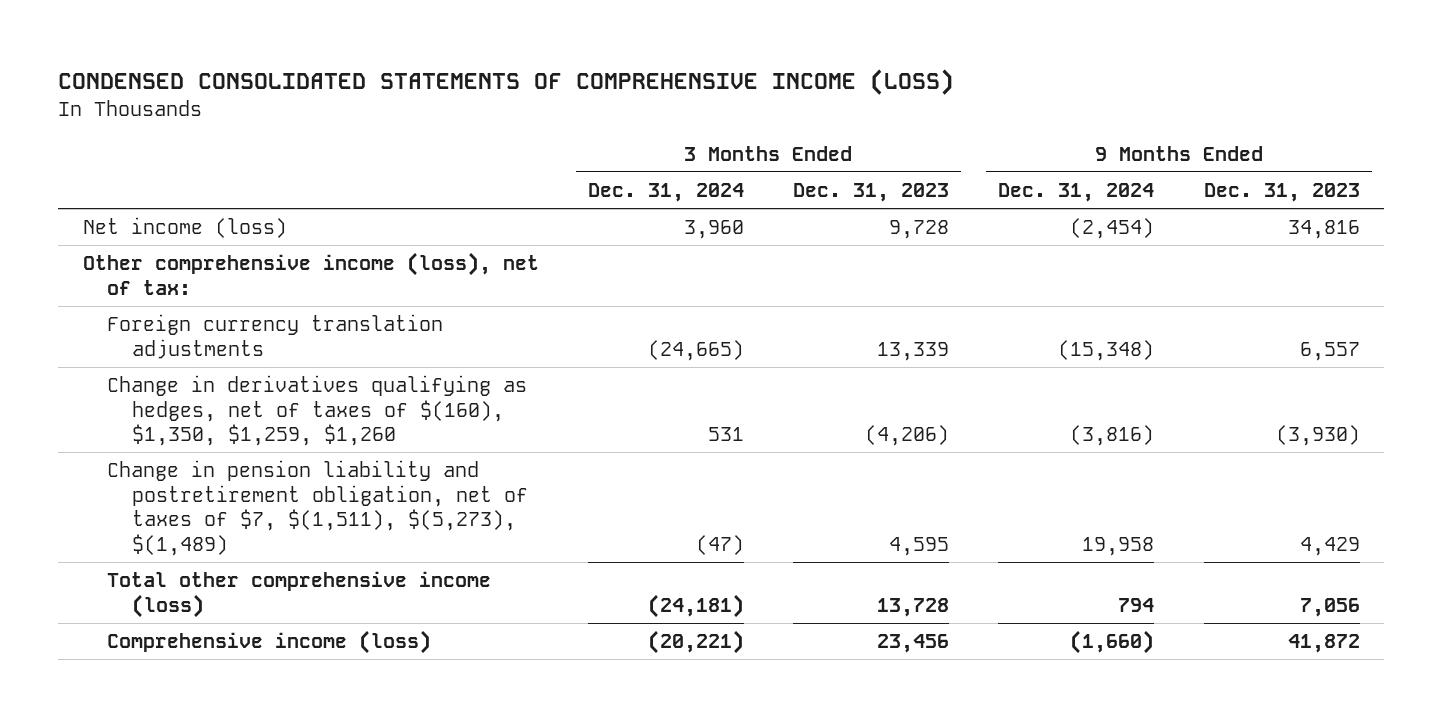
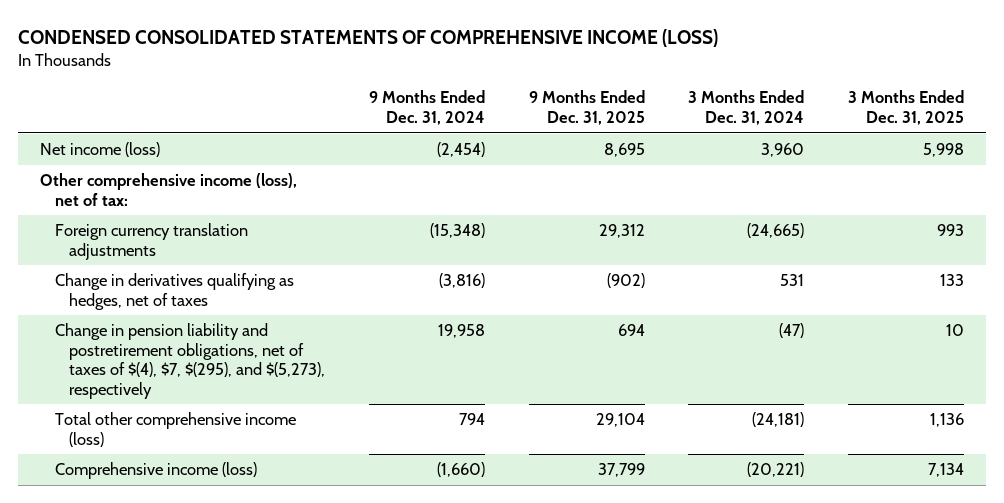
[793,183,950,203] Dec. 31, 2023 -> none
[1203,183,1360,203] Dec. 31, 2023 -> none
none -> [528,90,645,126] 9 Months Ended Dec. 31, 2025
none -> [847,90,964,126] 3 Months Ended Dec. 31, 2025
[107,375,528,447] Change in derivatives qualifying as hedges, net of taxes of $(160), $1,350, $1,259, $1,260 -> [54,273,294,310] Change in derivatives qualifying as hedges, net of taxes
[107,460,528,556] Change in pension liability and postretirement obligation, net of taxes of $7, $(1,511), $(5,273), $(1,489) -> [54,323,326,399] Change in pension liability and postretirement obligations, net of taxes of $(4), $7, $(295), and $(5,273), respectively

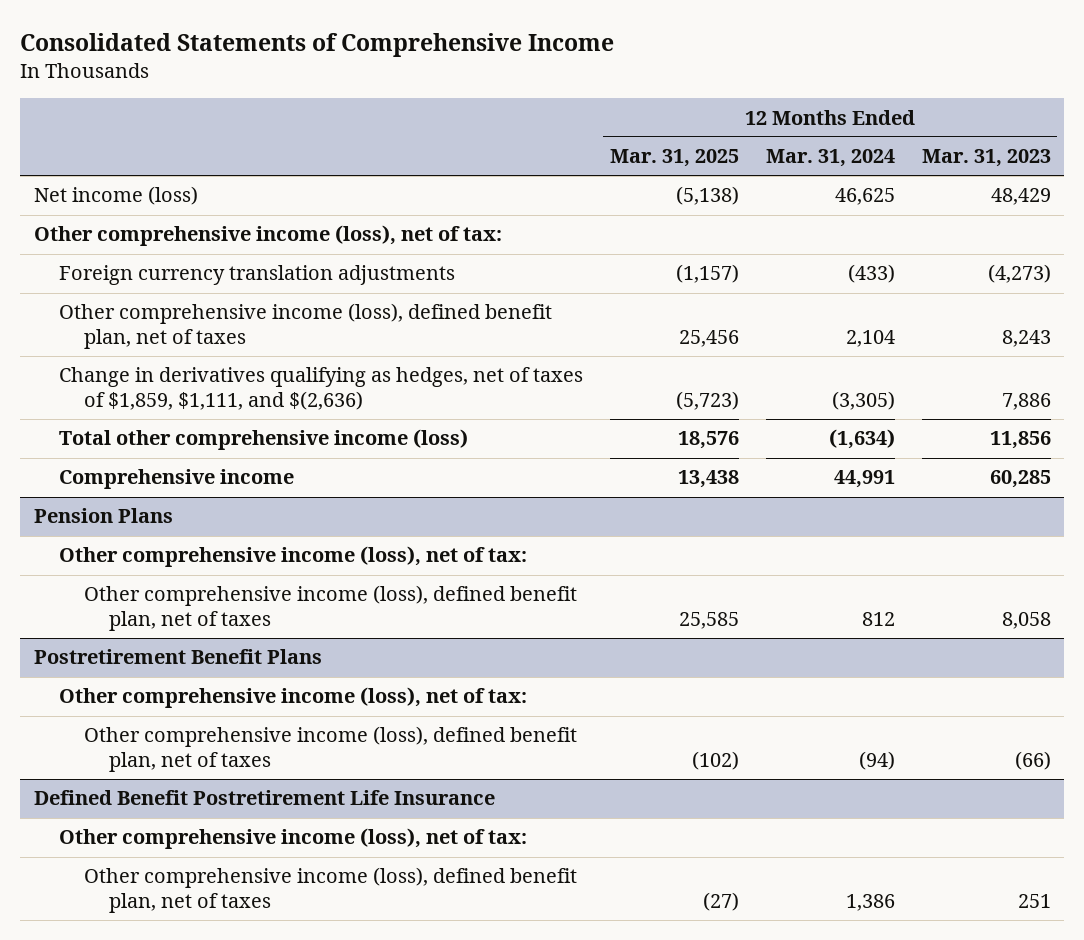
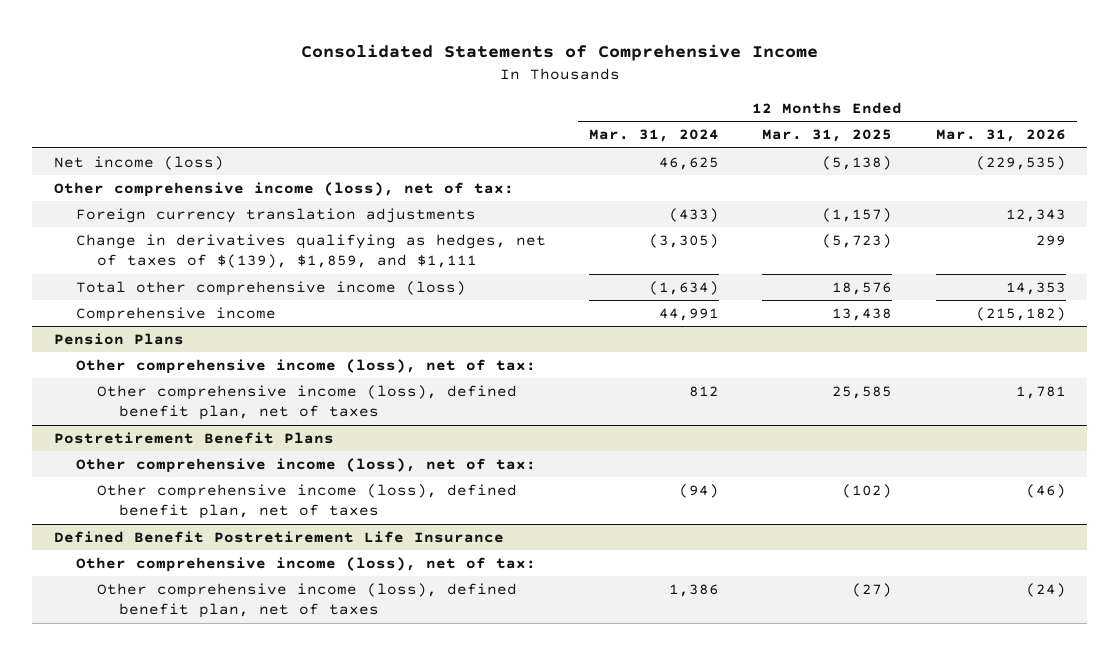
[921,149,1051,168] Mar. 31, 2023 -> none
none -> [935,129,1066,143] Mar. 31, 2026
[58,303,552,349] Other comprehensive income (loss), defined benefit plan, net of taxes -> none
[58,367,583,410] Change in derivatives qualifying as hedges, net of taxes of $1,859, $1,111, and $(2,636) -> [75,233,546,269] Change in derivatives qualifying as hedges, net of taxes of $(139), $1,859, and $1,111

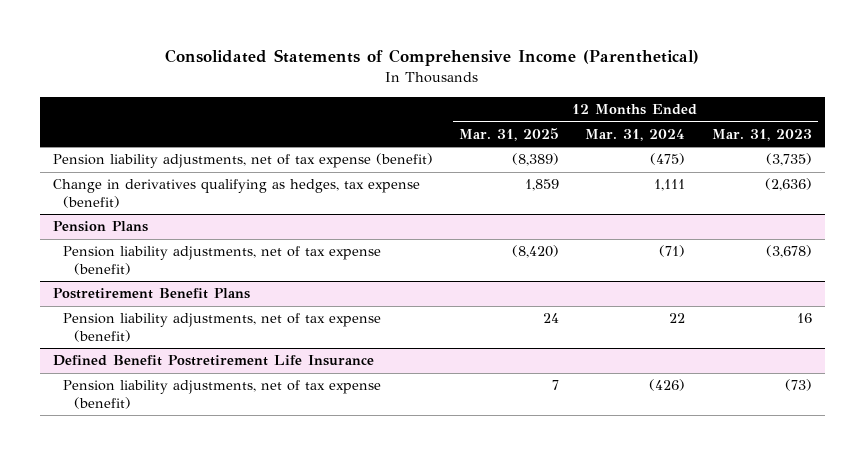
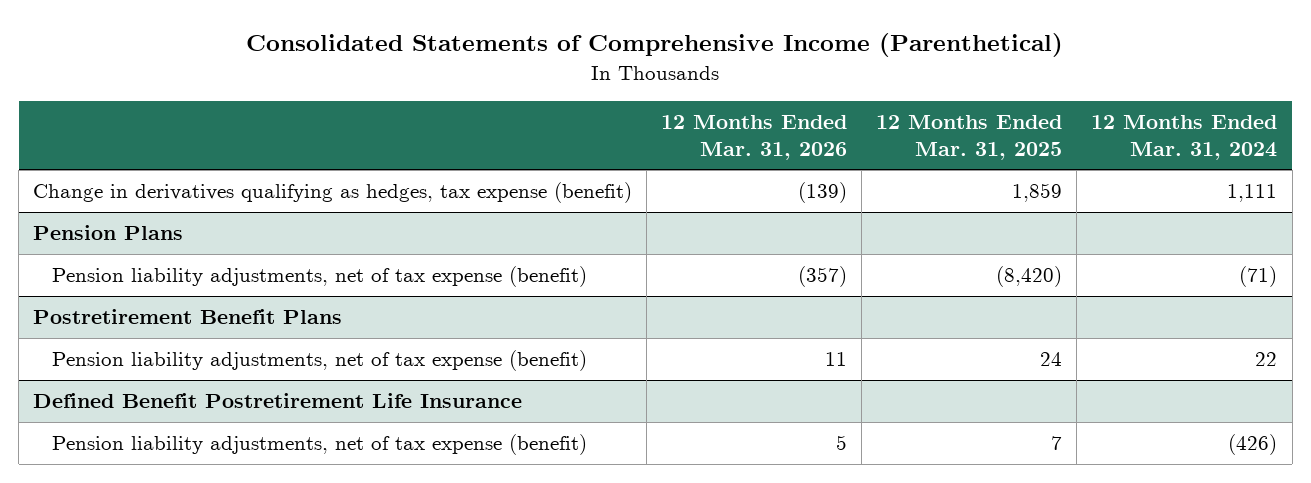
[711,128,812,141] Mar. 31, 2023 -> none
none -> [661,114,848,160] 12 Months Ended Mar. 31, 2026
[52,153,433,169] Pension liability adjustments, net of tax expense (benefit) -> none

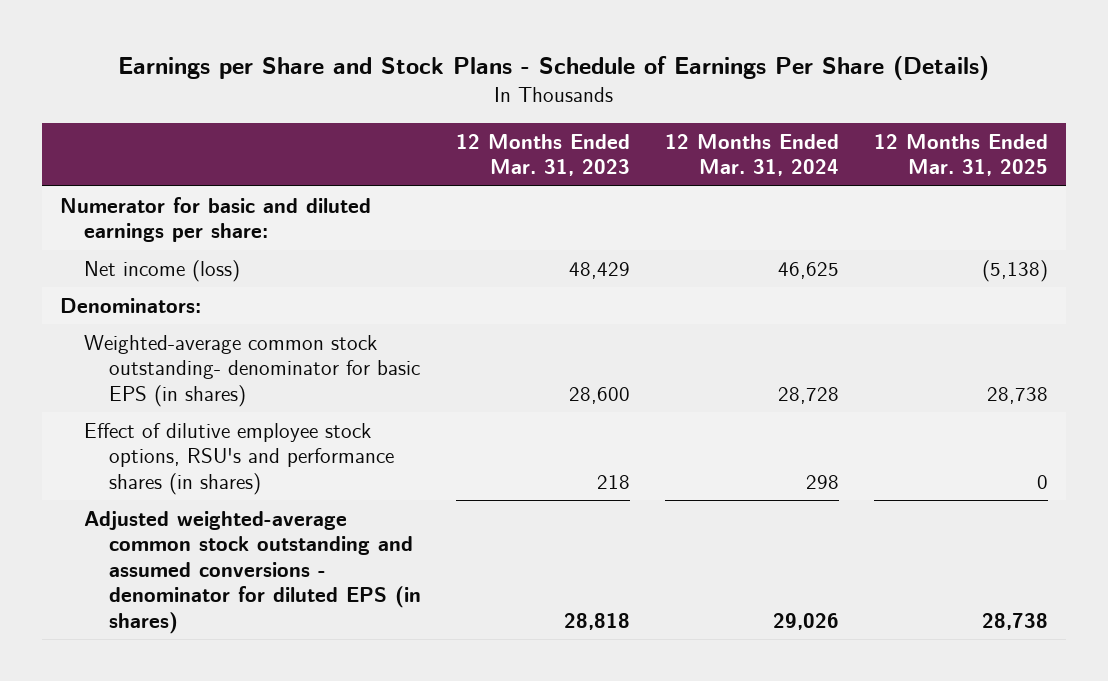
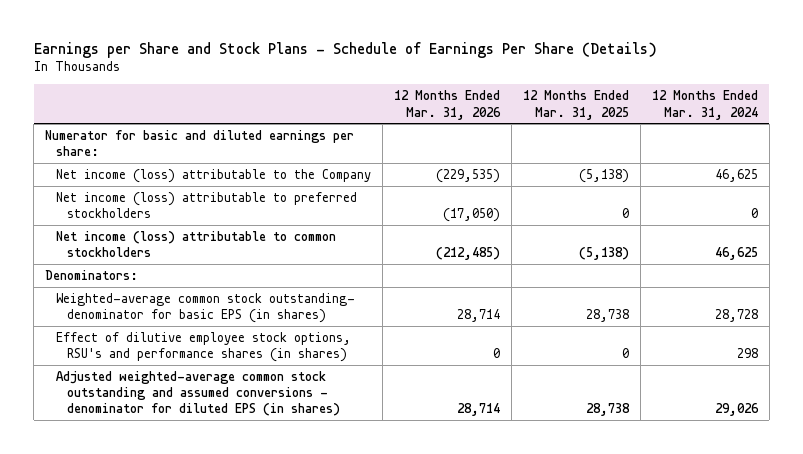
[455,133,630,177] 12 Months Ended Mar. 31, 2023 -> none
none -> [394,90,502,120] 12 Months Ended Mar. 31, 2026
[84,259,241,282] Net income (loss) -> [56,168,372,183] Net income (loss) attributable to the Company
none -> [56,191,358,219] Net income (loss) attributable to preferred stockholders
none -> [56,230,337,258] Net income (loss) attributable to common stockholders

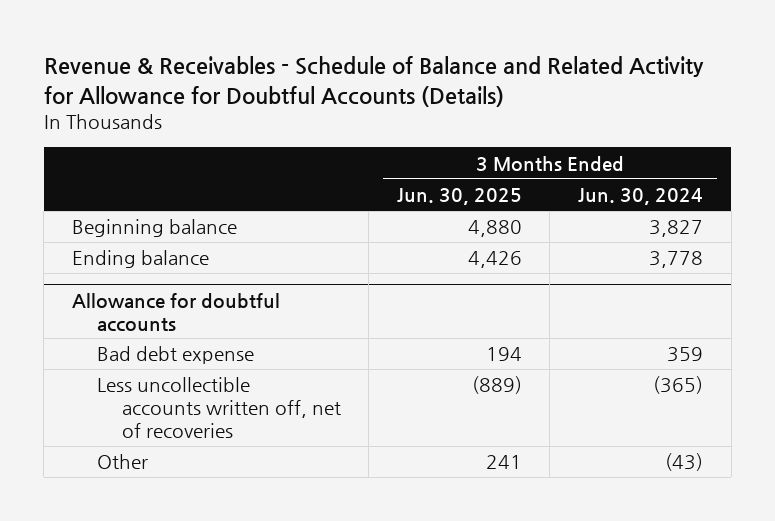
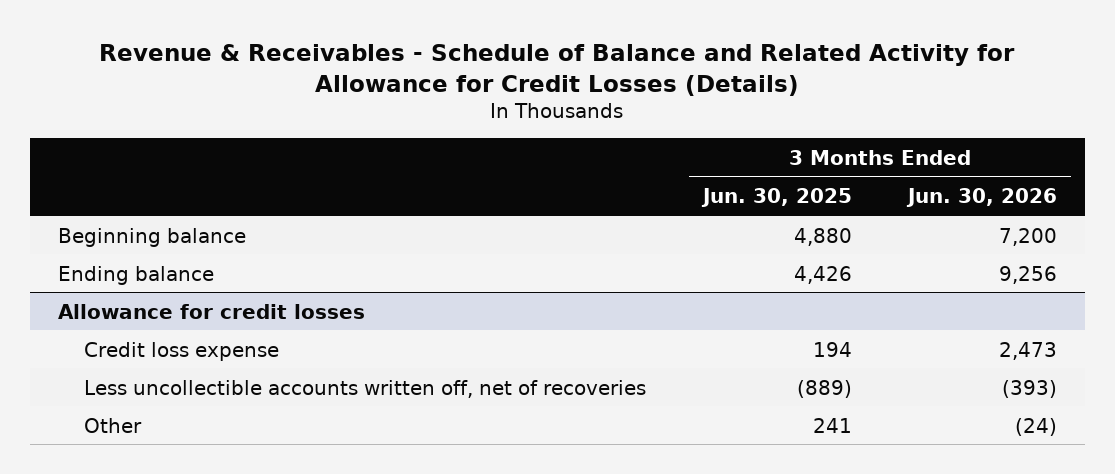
[43,56,704,107] Revenue & Receivables - Schedule of Balance and Related Activity for Allowance for Doubtful Accounts (Details) -> [99,43,1016,96] Revenue & Receivables - Schedule of Balance and Related Activity for Allowance for Credit Losses (Details)
[578,188,704,206] Jun. 30, 2024 -> none
none -> [905,188,1057,208] Jun. 30, 2026
[71,292,280,332] Allowance for doubtful accounts -> [57,303,365,319] Allowance for credit losses
[96,346,254,365] Bad debt expense -> [84,341,280,361] Credit loss expense

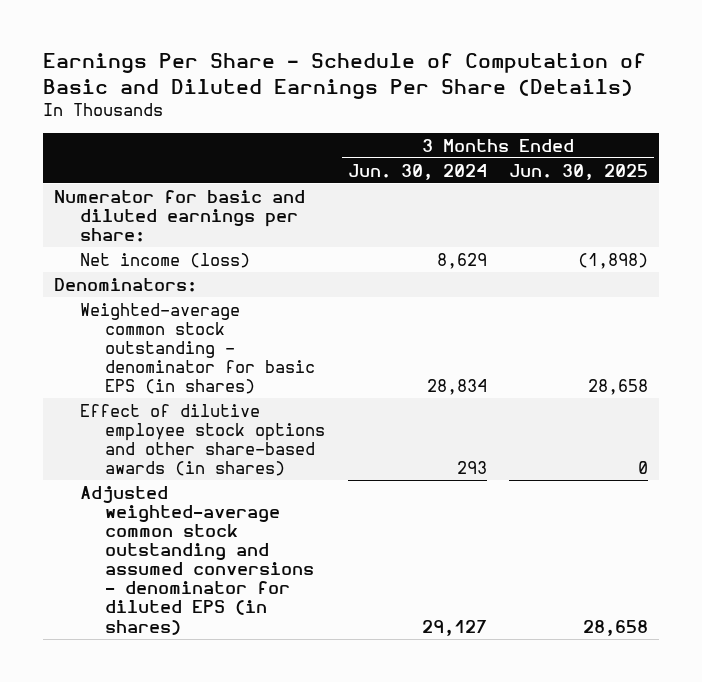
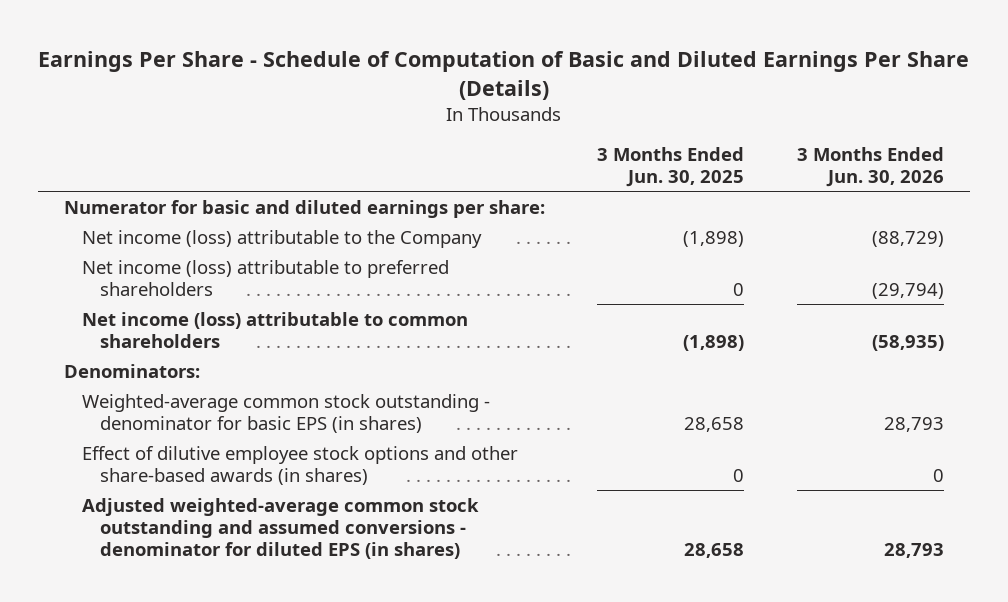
[347,163,487,180] Jun. 30, 2024 -> none
none -> [796,147,944,188] 3 Months Ended Jun. 30, 2026
[79,252,250,268] Net income (loss) -> [82,229,483,248] Net income (loss) attributable to the Company
none -> [82,259,450,296] Net income (loss) attributable to preferred shareholders
none -> [82,311,469,348] Net income (loss) attributable to common shareholders

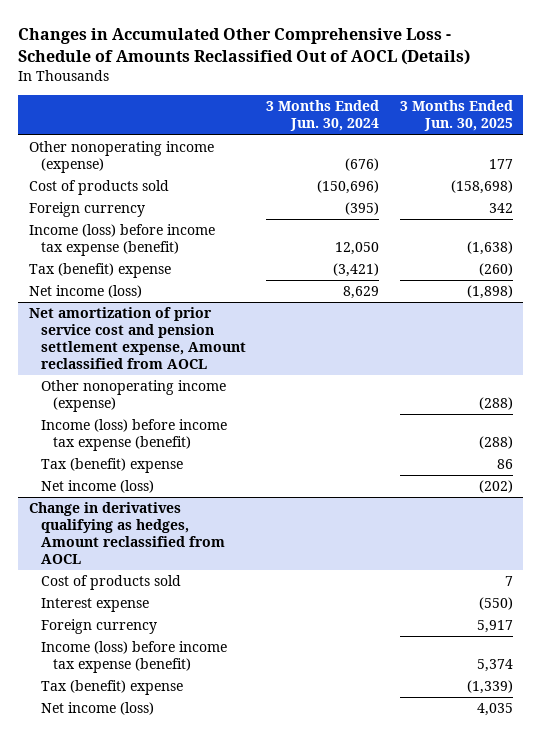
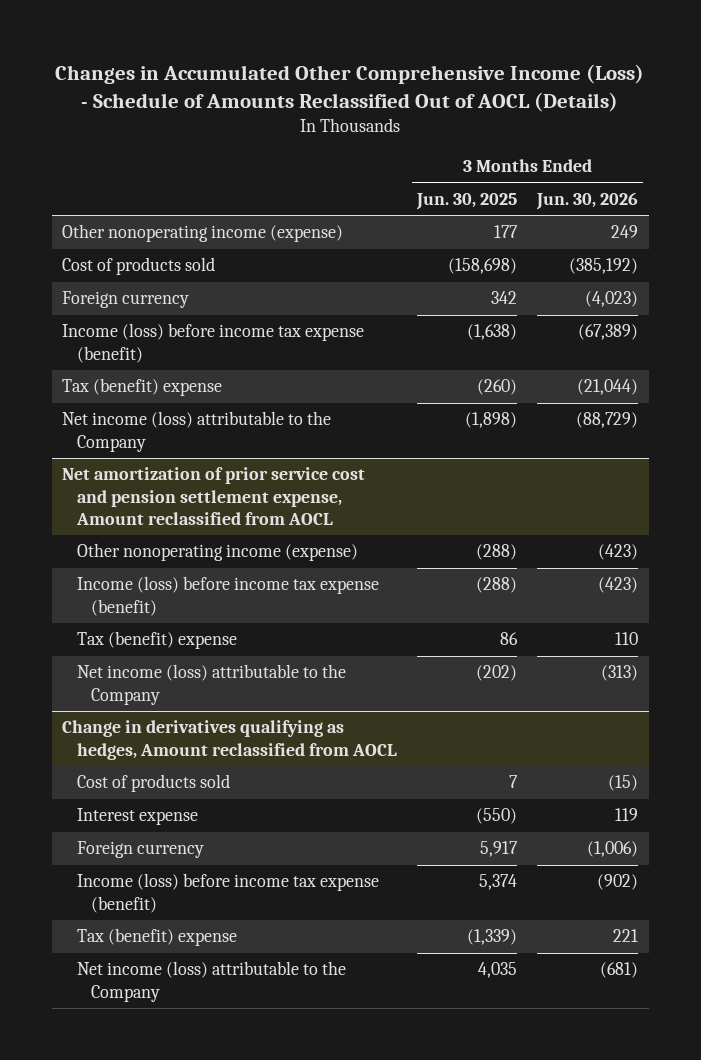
[18,28,471,66] Changes in Accumulated Other Comprehensive Loss - Schedule of Amounts Reclassified Out of AOCL (Details) -> [55,64,645,112] Changes in Accumulated Other Comprehensive Income (Loss) - Schedule of Amounts Reclassified Out of AOCL (Details)
[266,100,380,132] 3 Months Ended Jun. 30, 2024 -> none
none -> [536,191,639,210] Jun. 30, 2026
[28,285,142,299] Net income (loss) -> [62,411,332,452] Net income (loss) attributable to the Company
[40,480,154,494] Net income (loss) -> [76,664,346,705] Net income (loss) attributable to the Company
[40,702,154,716] Net income (loss) -> [76,961,346,1002] Net income (loss) attributable to the Company

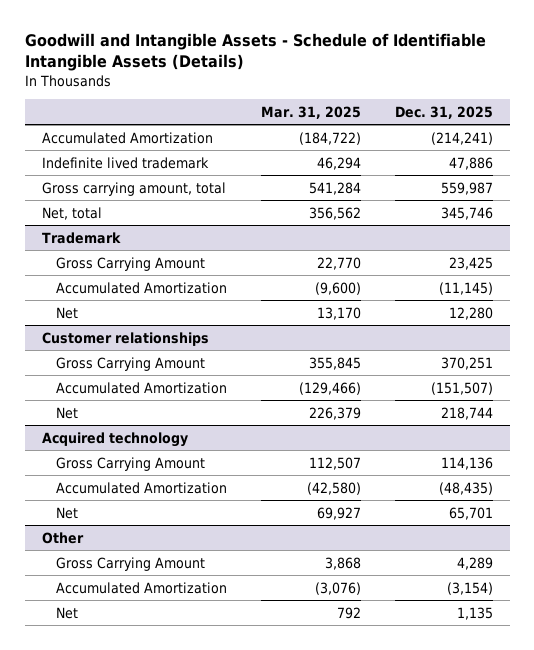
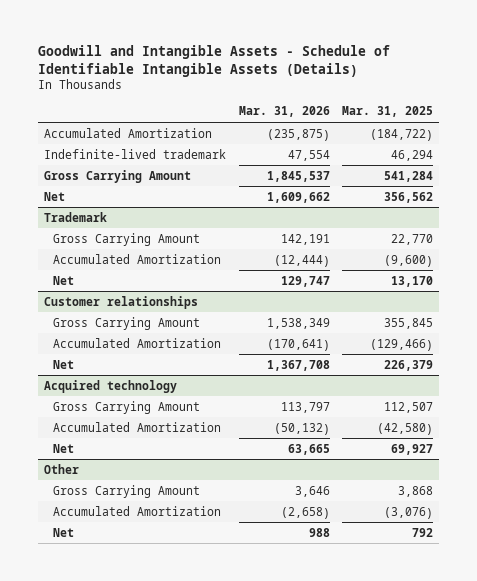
[394,105,493,119] Dec. 31, 2025 -> none
none -> [238,106,330,118] Mar. 31, 2026
[41,156,209,169] Indefinite lived trademark -> [44,148,227,159] Indefinite-lived trademark
[41,181,226,196] Gross carrying amount, total -> [44,169,192,183] Gross Carrying Amount
[41,206,102,220] Net, total -> [44,191,66,201] Net

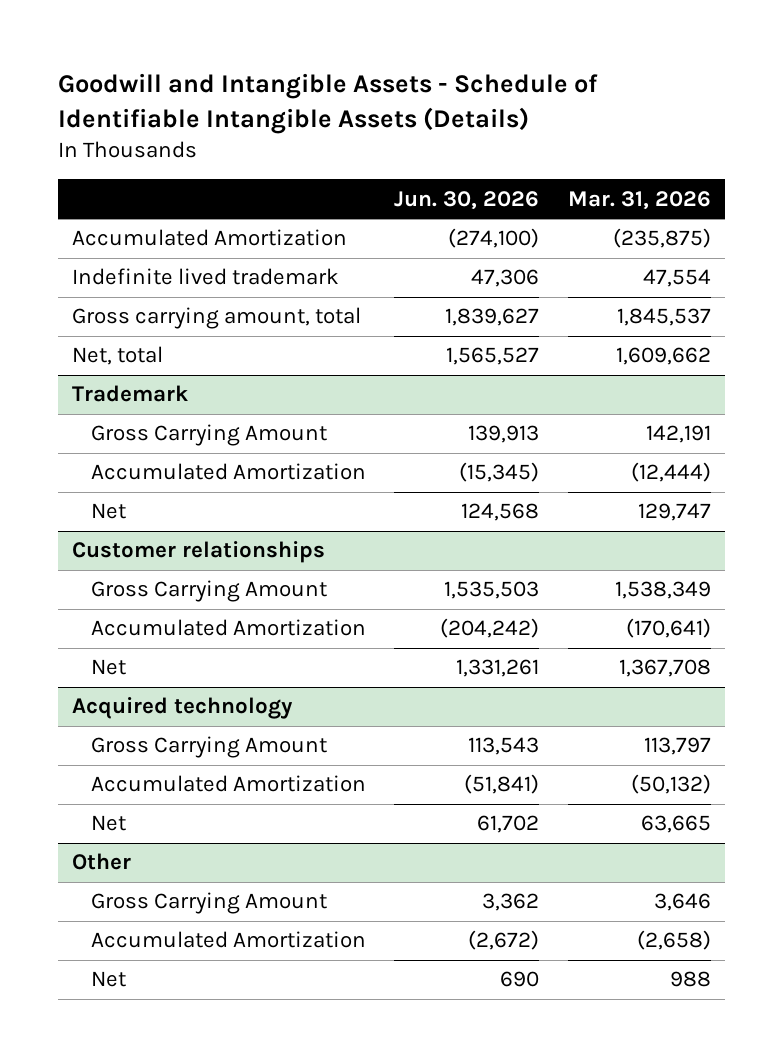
[341,106,433,118] Mar. 31, 2025 -> none
none -> [394,190,540,210] Jun. 30, 2026
[44,148,227,159] Indefinite-lived trademark -> [71,268,339,286] Indefinite lived trademark
[44,169,192,183] Gross Carrying Amount -> [71,307,361,330] Gross carrying amount, total
[44,191,66,201] Net -> [71,346,163,366] Net, total

